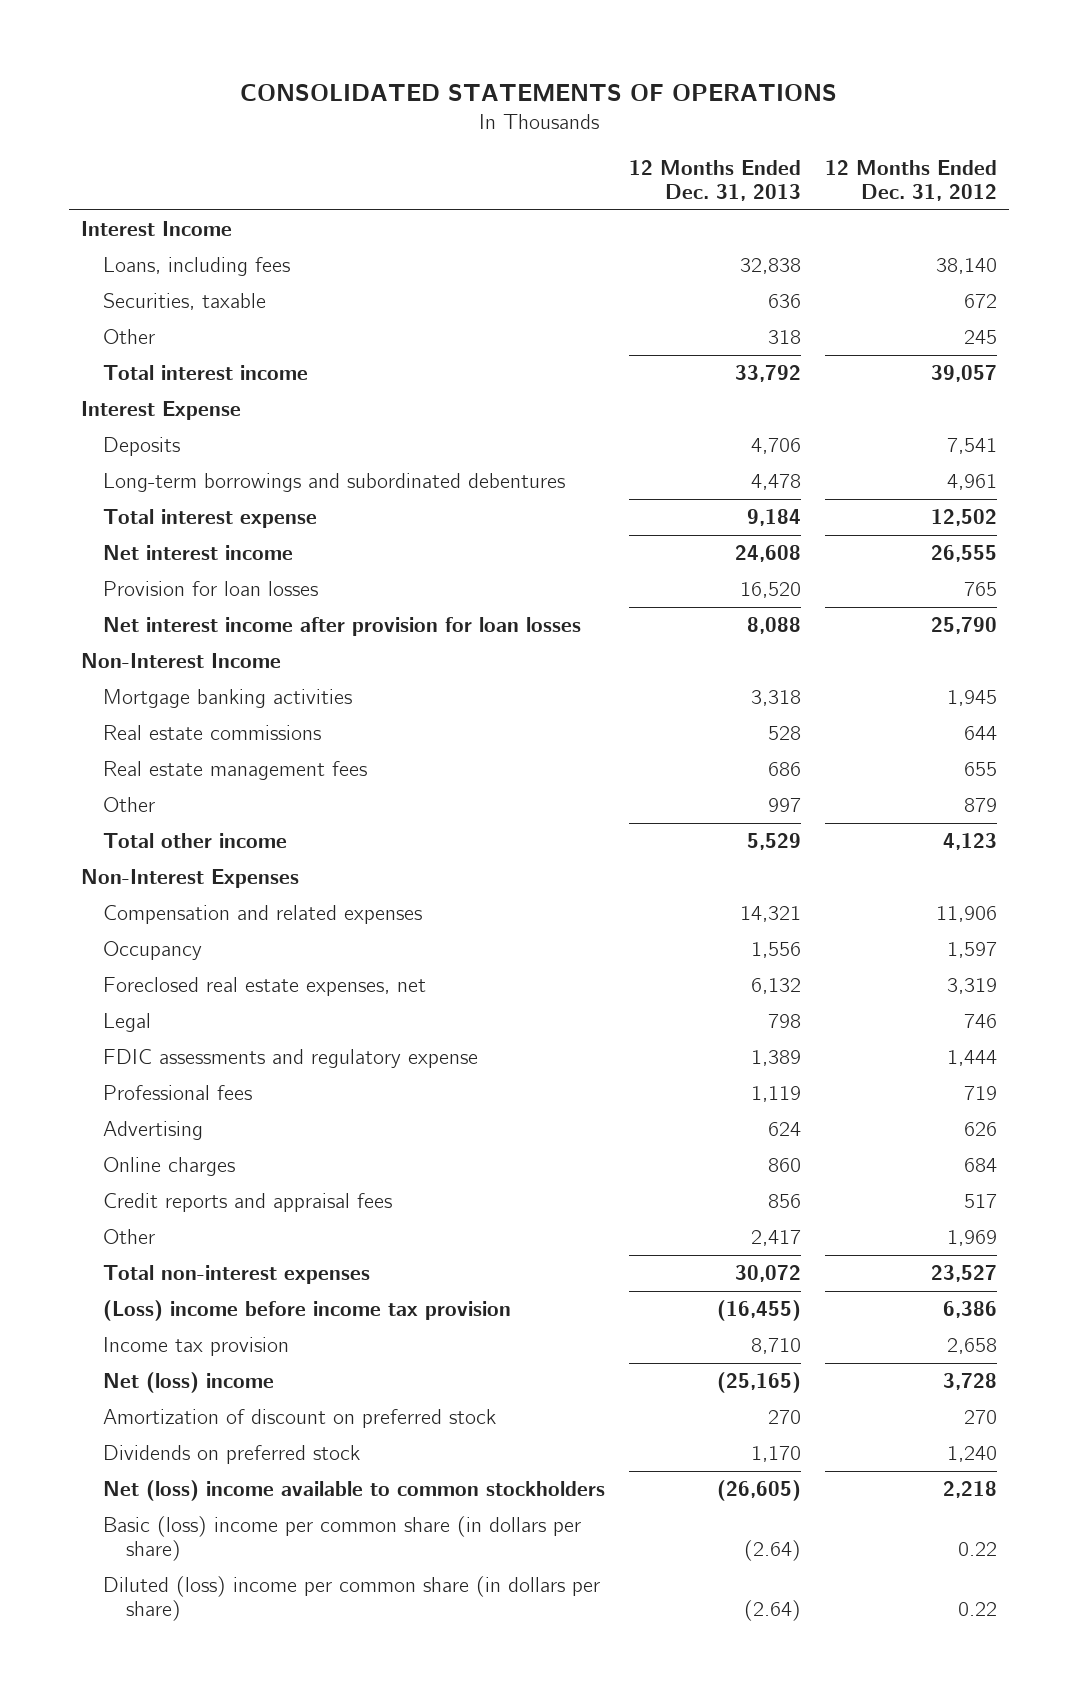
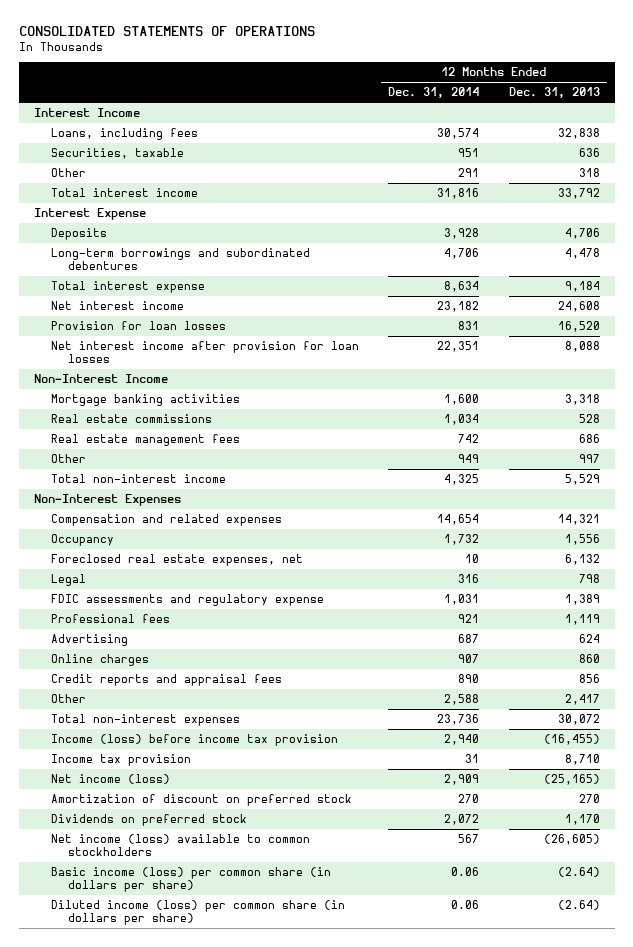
[825,159,998,201] 12 Months Ended Dec. 31, 2012 -> none
none -> [388,87,480,99] Dec. 31, 2014
[103,833,288,849] Total other income -> [50,474,226,484] Total non-interest income
[103,1300,512,1322] (Loss) income before income tax provision -> [50,734,338,747] Income (loss) before income tax provision
[103,1372,275,1394] Net (loss) income -> [50,774,170,785] Net income (loss)
[103,1480,606,1502] Net (loss) income available to common stockholders -> [50,834,310,857] Net income (loss) available to common stockholders
[103,1516,582,1562] Basic (loss) income per common share (in dollars per share) -> [50,867,331,893] Basic income (loss) per common share (in dollars per share)
[103,1576,601,1622] Diluted (loss) income per common share (in dollars per share) -> [50,900,345,926] Diluted income (loss) per common share (in dollars per share)

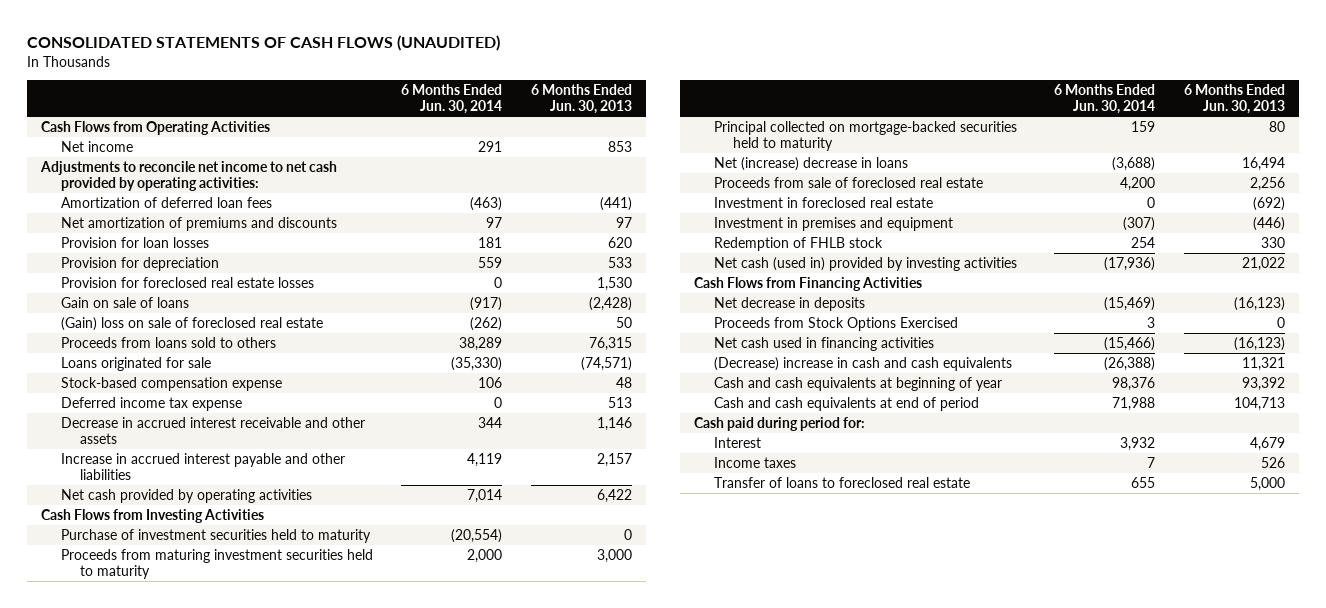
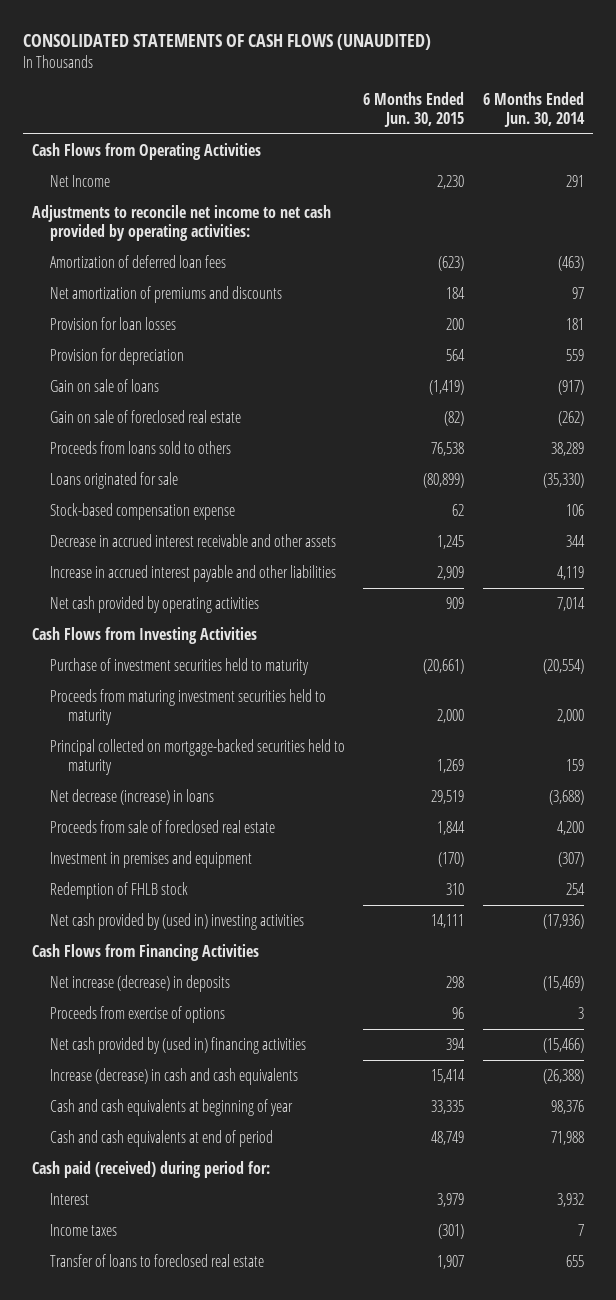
[530,83,632,115] 6 Months Ended Jun. 30, 2013 -> none
none -> [363,91,465,128] 6 Months Ended Jun. 30, 2015
[60,140,133,152] Net income -> [50,174,111,187] Net Income
[60,276,314,288] Provision for foreclosed real estate losses -> none
[60,316,323,331] (Gain) loss on sale of foreclosed real estate -> [50,409,242,423] Gain on sale of foreclosed real estate
[60,396,242,411] Deferred income tax expense -> none
[713,156,908,171] Net (increase) decrease in loans -> [50,788,215,805] Net decrease (increase) in loans
[713,196,933,208] Investment in foreclosed real estate -> none
[713,256,1017,271] Net cash (used in) provided by investing activities -> [50,912,305,930] Net cash provided by (used in) investing activities
[713,296,865,311] Net decrease in deposits -> [50,974,231,992] Net increase (decrease) in deposits
[713,316,958,331] Proceeds from Stock Options Exercised -> [50,1005,226,1023] Proceeds from exercise of options
[713,336,934,351] Net cash used in financing activities -> [50,1036,307,1054] Net cash provided by (used in) financing activities
[713,356,1012,371] (Decrease) increase in cash and cash equivalents -> [50,1067,299,1085] Increase (decrease) in cash and cash equivalents
[694,416,866,431] Cash paid during period for: -> [32,1160,271,1178] Cash paid (received) during period for:

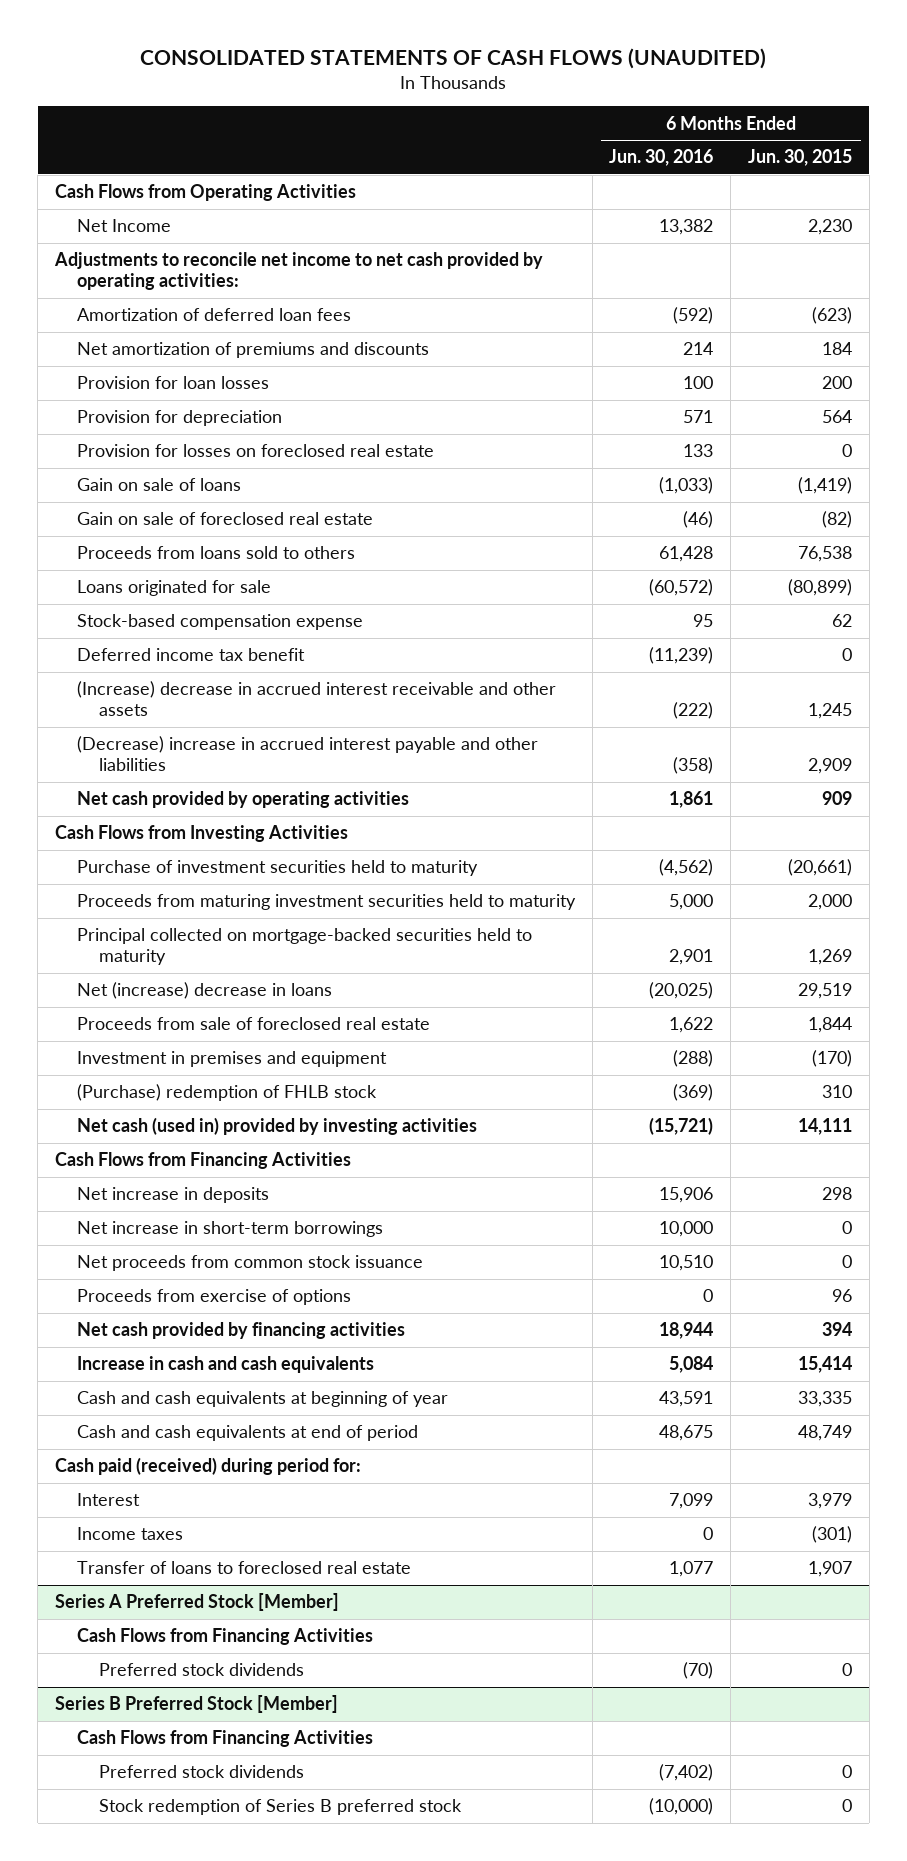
[482,91,585,128] 6 Months Ended Jun. 30, 2014 -> none
none -> [609,149,714,167] Jun. 30, 2016
none -> [76,444,434,458] Provision for losses on foreclosed real estate
none -> [76,648,305,662] Deferred income tax benefit
[50,533,337,547] Decrease in accrued interest receivable and other assets -> [76,681,556,717] (Increase) decrease in accrued interest receivable and other assets
[50,564,337,582] Increase in accrued interest payable and other liabilities -> [76,736,538,772] (Decrease) increase in accrued interest payable and other liabilities
[50,788,215,805] Net decrease (increase) in loans -> [76,982,332,1000] Net (increase) decrease in loans
[50,881,189,899] Redemption of FHLB stock -> [76,1084,377,1102] (Purchase) redemption of FHLB stock
[50,912,305,930] Net cash provided by (used in) investing activities -> [76,1117,477,1136] Net cash (used in) provided by investing activities
[50,974,231,992] Net increase (decrease) in deposits -> [76,1187,269,1204] Net increase in deposits
none -> [76,1221,383,1238] Net increase in short-term borrowings
none -> [76,1255,423,1272] Net proceeds from common stock issuance
[50,1036,307,1054] Net cash provided by (used in) financing activities -> [76,1322,405,1340] Net cash provided by financing activities
[50,1067,299,1085] Increase (decrease) in cash and cash equivalents -> [76,1356,374,1374] Increase in cash and cash equivalents
none -> [54,1593,339,1612] Series A Preferred Stock [Member]
none -> [76,1628,373,1646] Cash Flows from Financing Activities
none -> [99,1663,305,1677] Preferred stock dividends
none -> [54,1695,338,1714] Series B Preferred Stock [Member]
none -> [76,1730,373,1748] Cash Flows from Financing Activities
none -> [99,1765,305,1779] Preferred stock dividends
none -> [99,1799,463,1816] Stock redemption of Series B preferred stock

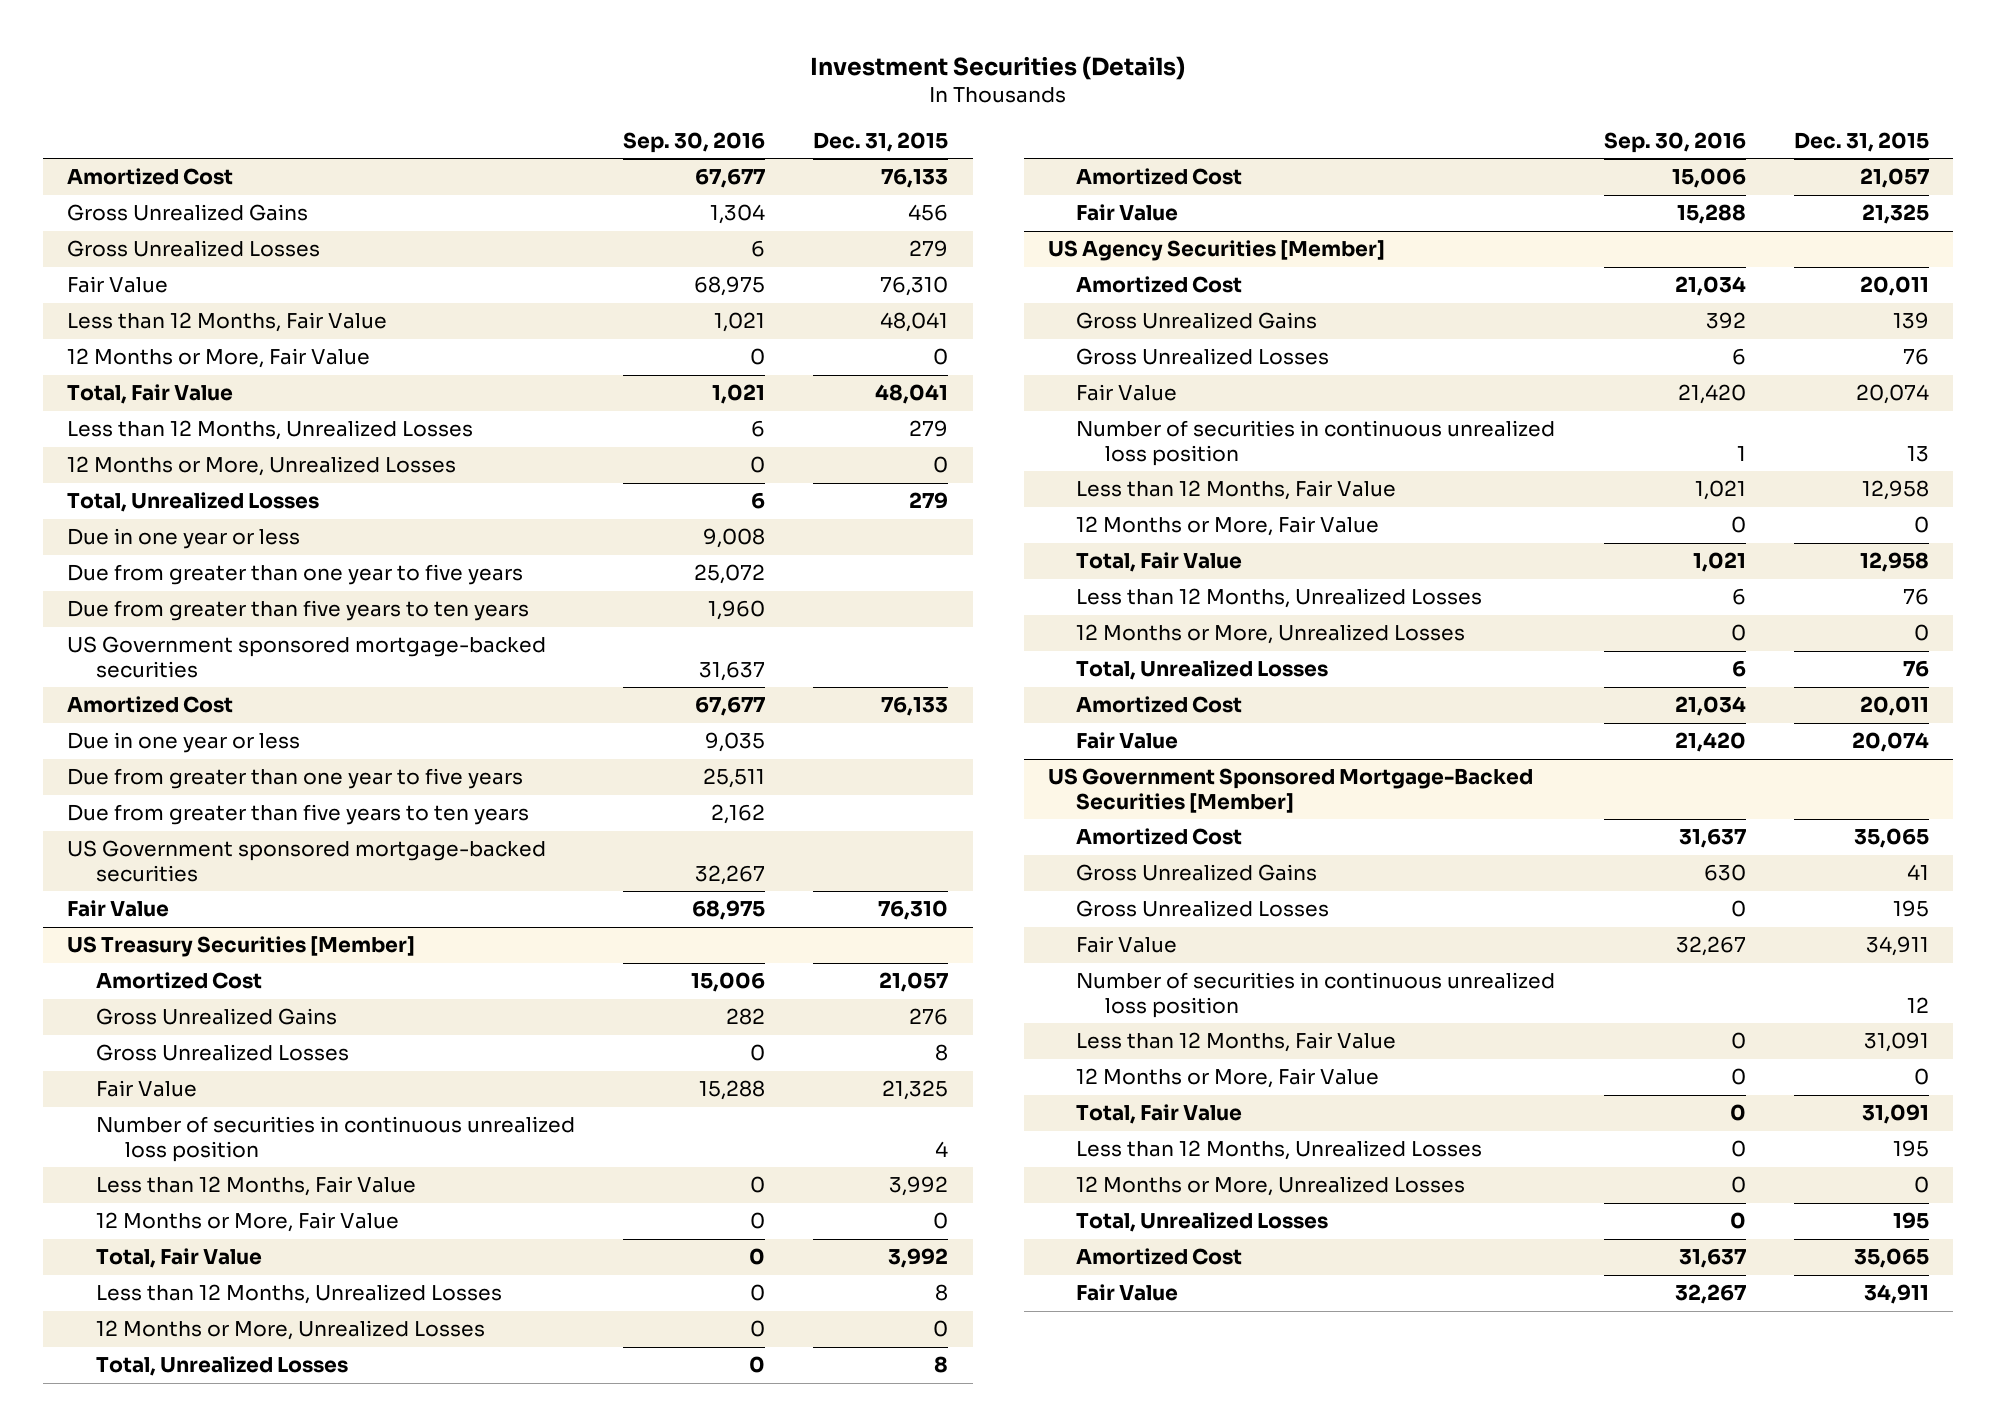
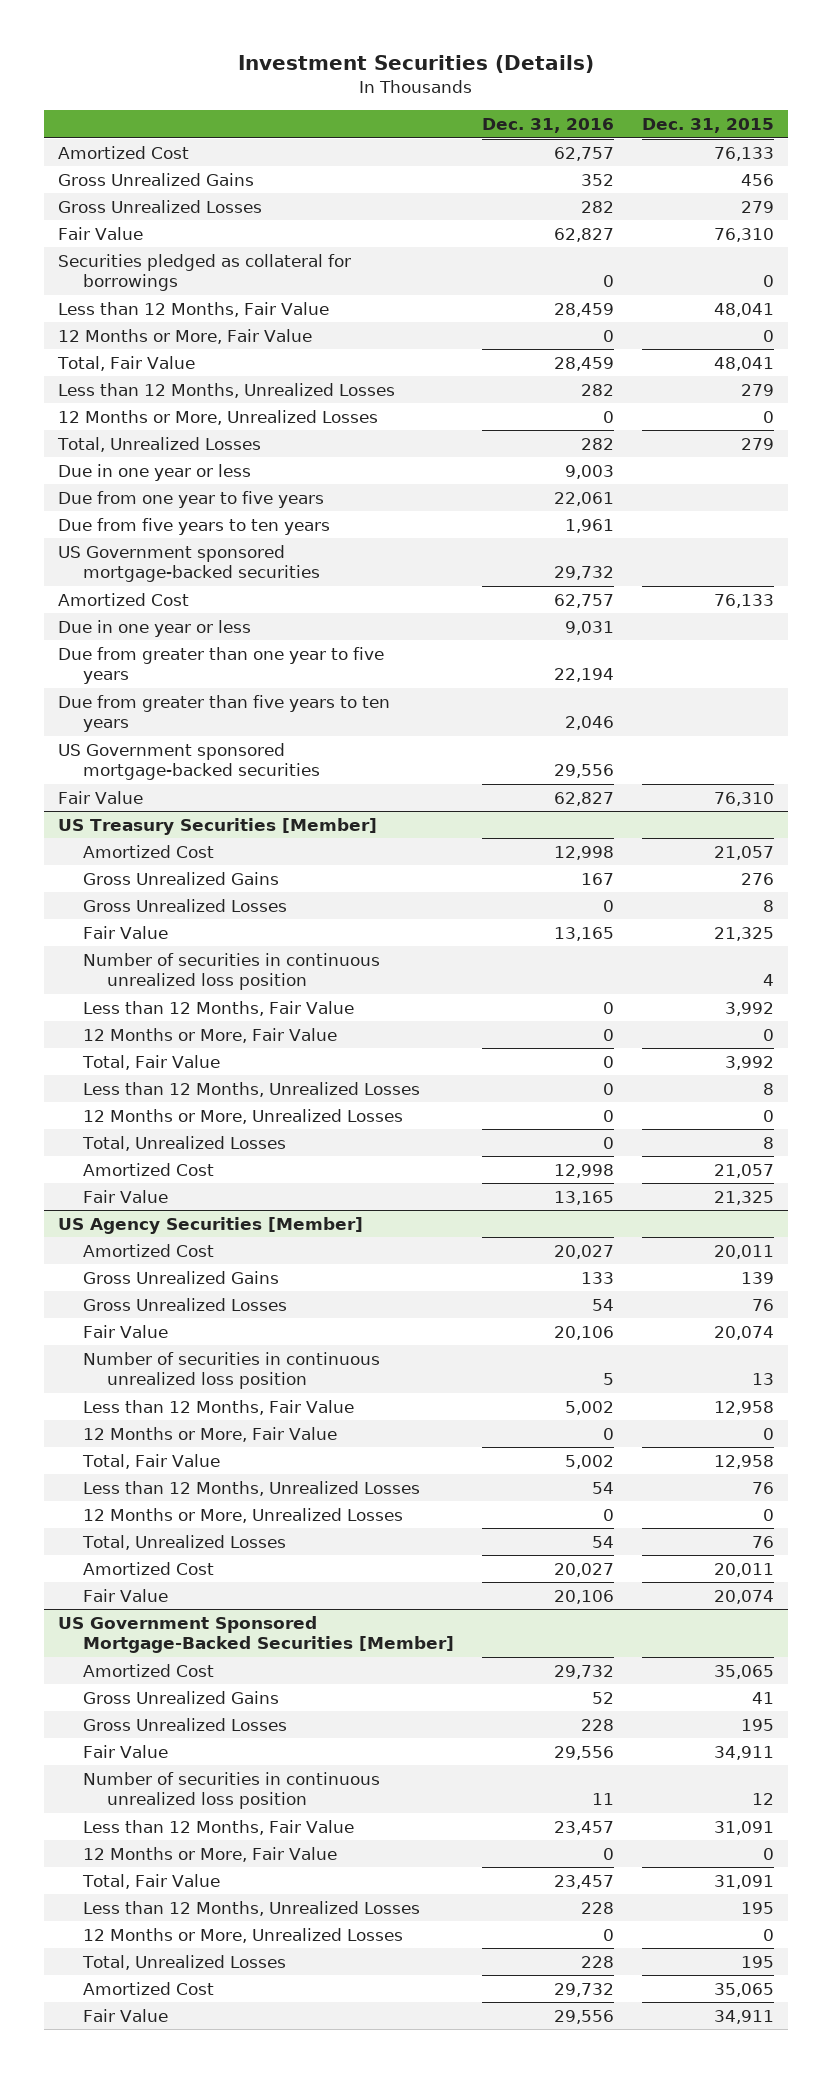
[623,131,766,153] Sep. 30, 2016 -> none
none -> [481,118,614,134] Dec. 31, 2016
none -> [57,253,351,292] Securities pledged as collateral for borrowings
[67,564,524,586] Due from greater than one year to five years -> [57,490,324,508] Due from one year to five years
[67,600,530,622] Due from greater than five years to ten years -> [57,517,330,535] Due from five years to ten years

